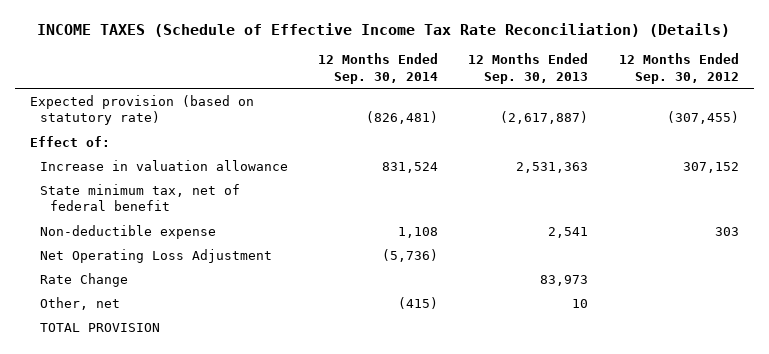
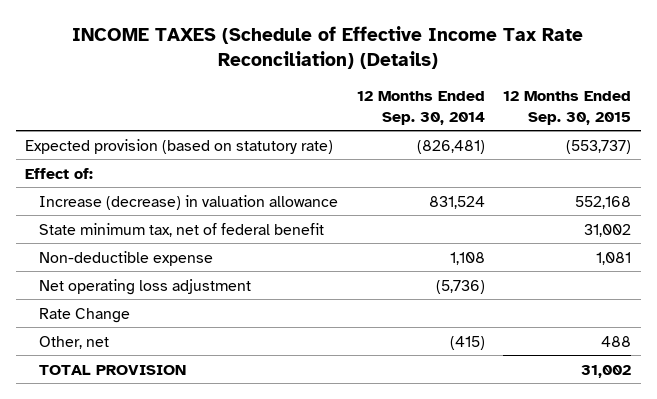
[468,53,589,84] 12 Months Ended Sep. 30, 2013 -> none
[618,53,739,84] 12 Months Ended Sep. 30, 2012 -> none
none -> [503,91,632,125] 12 Months Ended Sep. 30, 2015
[39,159,288,171] Increase in valuation allowance -> [38,194,338,210] Increase (decrease) in valuation allowance
[39,248,272,263] Net Operating Loss Adjustment -> [38,278,251,295] Net operating loss adjustment

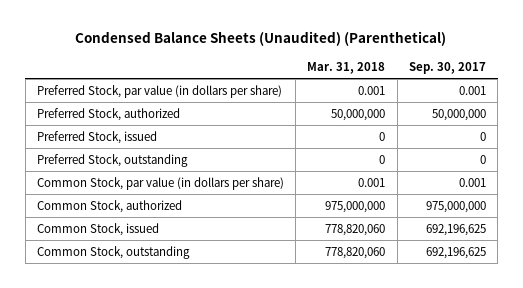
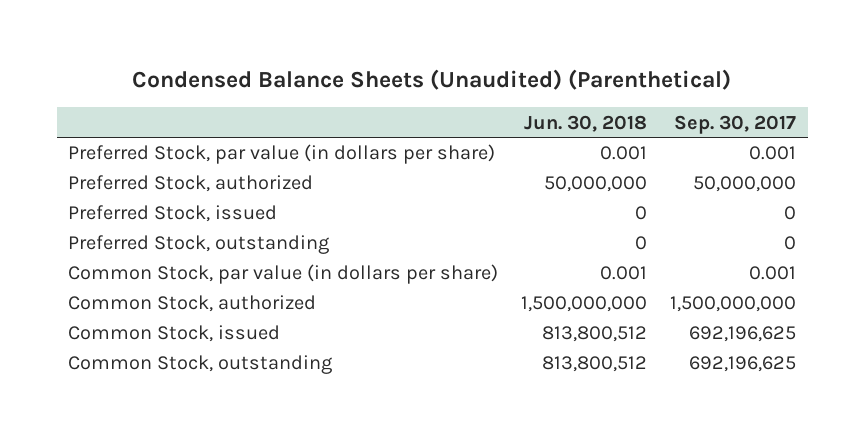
[307,61,386,74] Mar. 31, 2018 -> none
none -> [524,114,648,132] Jun. 30, 2018
[426,200,487,213] 975,000,000 -> [670,296,797,313] 1,500,000,000

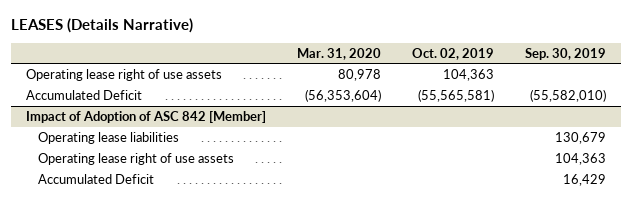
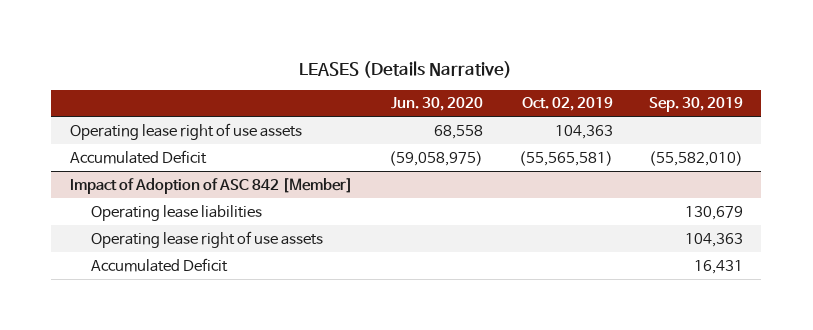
[297,47,382,60] Mar. 31, 2020 -> none
none -> [390,97,483,112] Jun. 30, 2020
[562,173,606,186] 16,429 -> [694,259,744,274] 16,431

